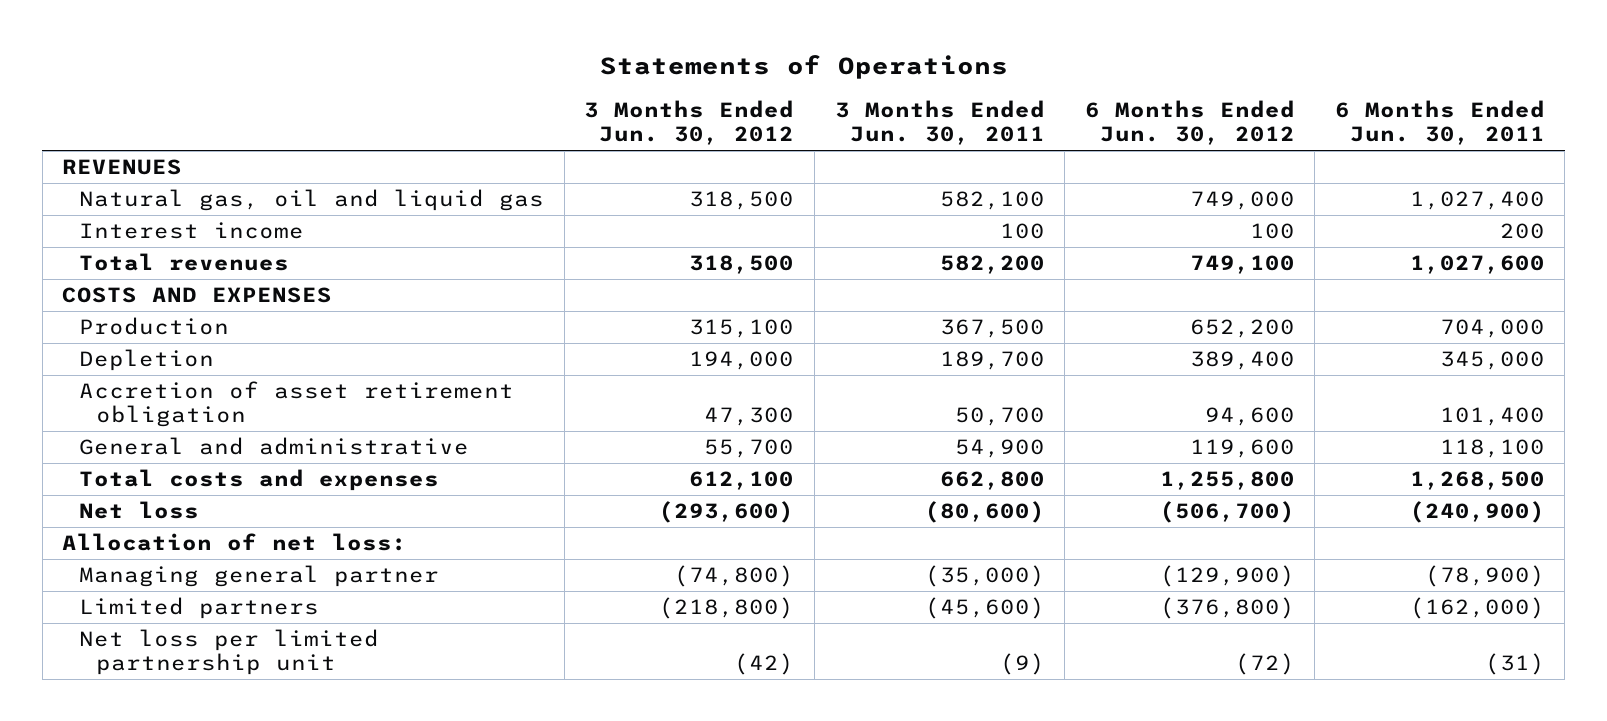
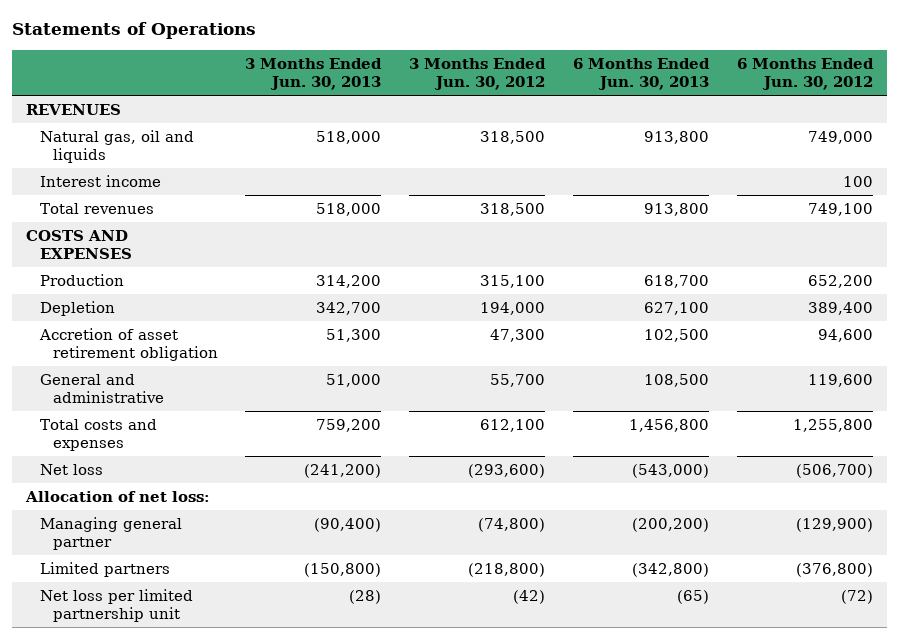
[834,100,1045,146] 3 Months Ended Jun. 30, 2011 -> none
[1334,100,1545,146] 6 Months Ended Jun. 30, 2011 -> none
none -> [245,58,383,90] 3 Months Ended Jun. 30, 2013
none -> [573,58,711,90] 6 Months Ended Jun. 30, 2013
[79,189,545,212] Natural gas, oil and liquid gas -> [39,130,194,163] Natural gas, oil and liquids

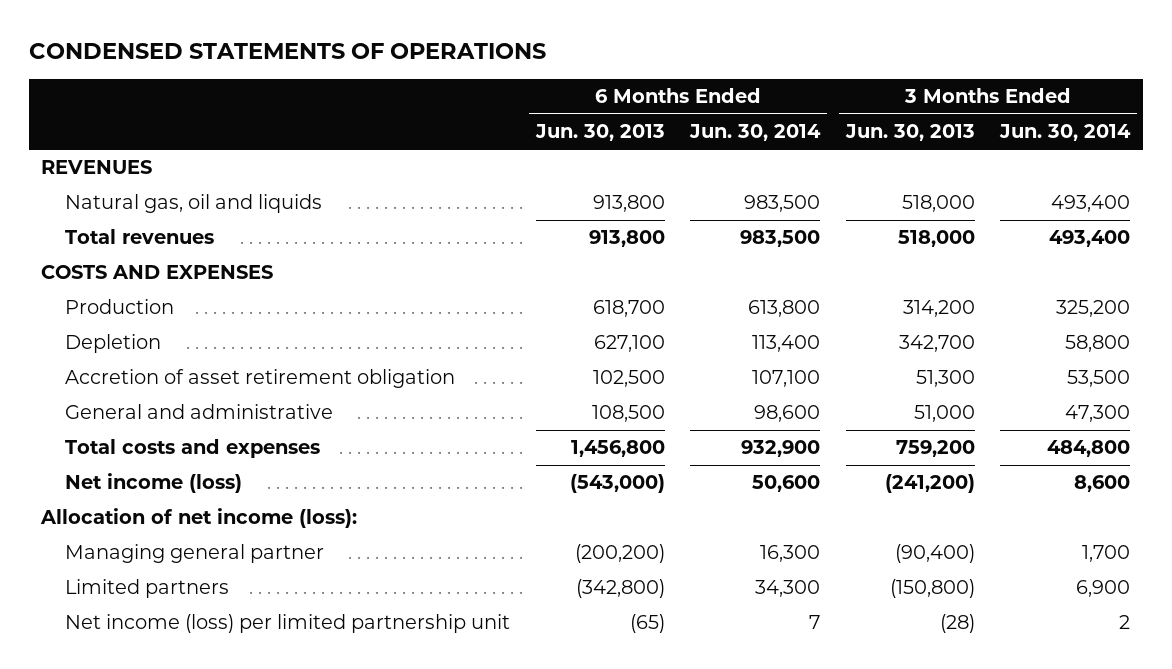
[12,22,257,40] Statements of Operations -> [28,43,546,60] CONDENSED STATEMENTS OF OPERATIONS
[409,58,547,90] 3 Months Ended Jun. 30, 2012 -> none
[736,58,874,90] 6 Months Ended Jun. 30, 2012 -> none
none -> [689,124,822,142] Jun. 30, 2014
none -> [999,124,1132,142] Jun. 30, 2014
[39,175,161,188] Interest income -> none
[39,464,103,476] Net loss -> [65,473,243,494] Net income (loss)
[25,491,211,503] Allocation of net loss: -> [40,508,358,529] Allocation of net income (loss):
[39,589,193,622] Net loss per limited partnership unit -> [65,614,511,634] Net income (loss) per limited partnership unit

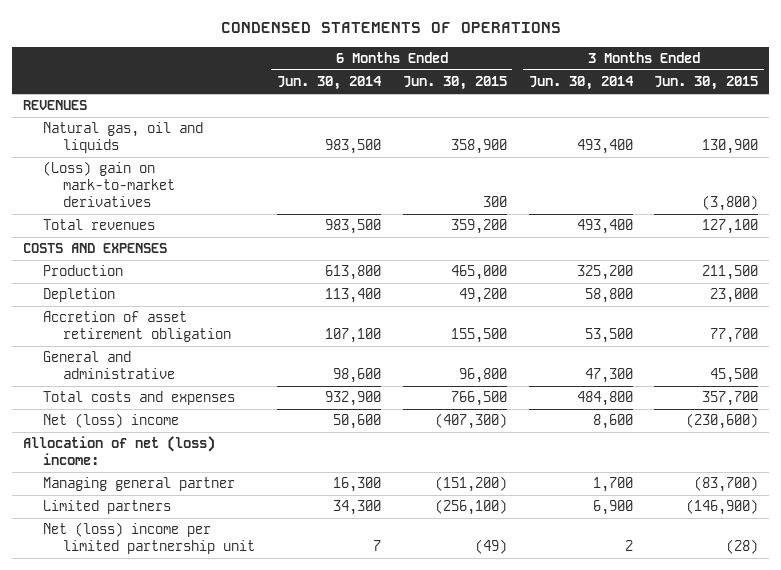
[534,124,665,142] Jun. 30, 2013 -> none
[844,124,975,142] Jun. 30, 2013 -> none
none -> [402,76,507,91] Jun. 30, 2015
none -> [654,76,759,91] Jun. 30, 2015
none -> [42,161,176,207] (Loss) gain on mark-to-market derivatives
[65,473,243,494] Net income (loss) -> [42,413,179,429] Net (loss) income
[40,508,358,529] Allocation of net income (loss): -> [22,436,215,466] Allocation of net (loss) income:
[65,614,511,634] Net income (loss) per limited partnership unit -> [42,522,256,555] Net (loss) income per limited partnership unit

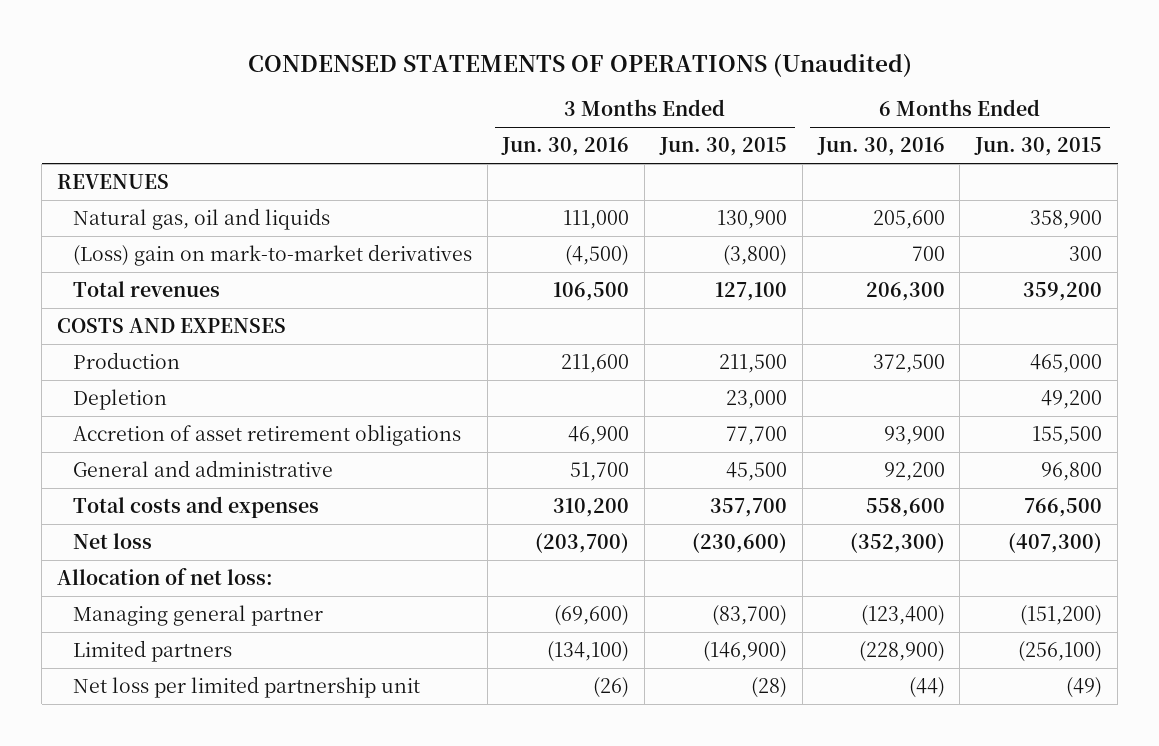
[220,21,561,33] CONDENSED STATEMENTS OF OPERATIONS -> [247,52,912,77] CONDENSED STATEMENTS OF OPERATIONS (Unaudited)
[276,76,382,91] Jun. 30, 2014 -> none
[528,76,634,91] Jun. 30, 2014 -> none
none -> [501,137,630,157] Jun. 30, 2016
none -> [816,137,945,157] Jun. 30, 2016
[42,311,232,343] Accretion of asset retirement obligation -> [72,424,461,447] Accretion of asset retirement obligations
[42,413,179,429] Net (loss) income -> [72,533,152,550] Net loss
[22,436,215,466] Allocation of net (loss) income: -> [57,568,274,586] Allocation of net loss:
[42,522,256,555] Net (loss) income per limited partnership unit -> [72,676,420,699] Net loss per limited partnership unit

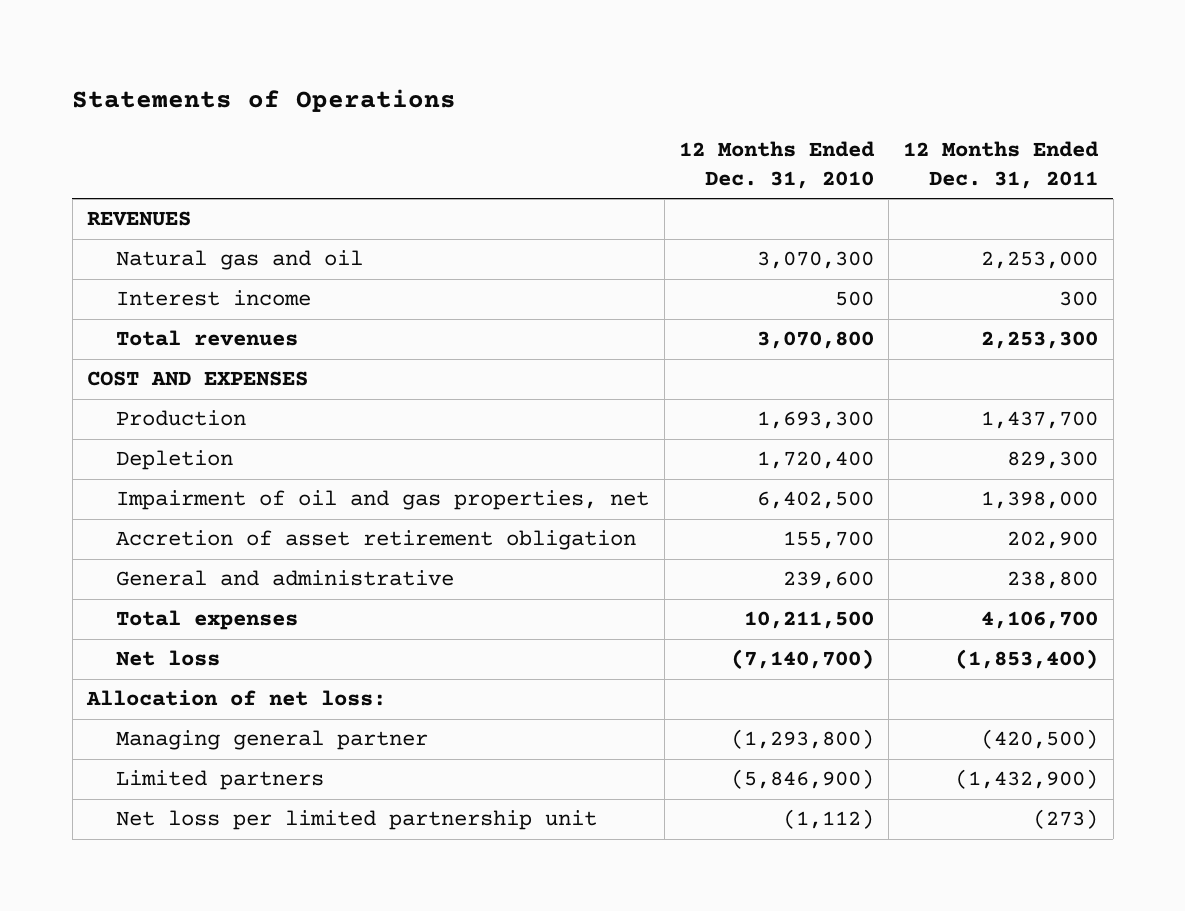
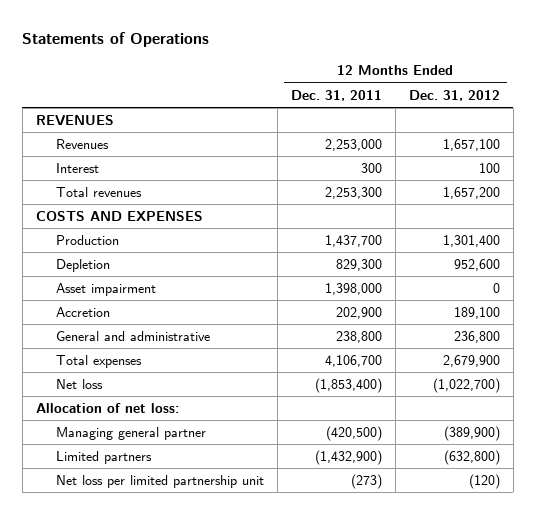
[678,141,875,189] 12 Months Ended Dec. 31, 2010 -> none
none -> [408,89,500,101] Dec. 31, 2012
[116,250,364,271] Natural gas and oil -> [55,139,109,150] Revenues
[116,290,312,307] Interest income -> [55,163,99,174] Interest
[86,371,308,387] COST AND EXPENSES -> [35,210,203,222] COSTS AND EXPENSES
[116,490,650,511] Impairment of oil and gas properties, net -> [55,283,156,297] Asset impairment
[116,530,637,551] Accretion of asset retirement obligation -> [55,307,110,318] Accretion

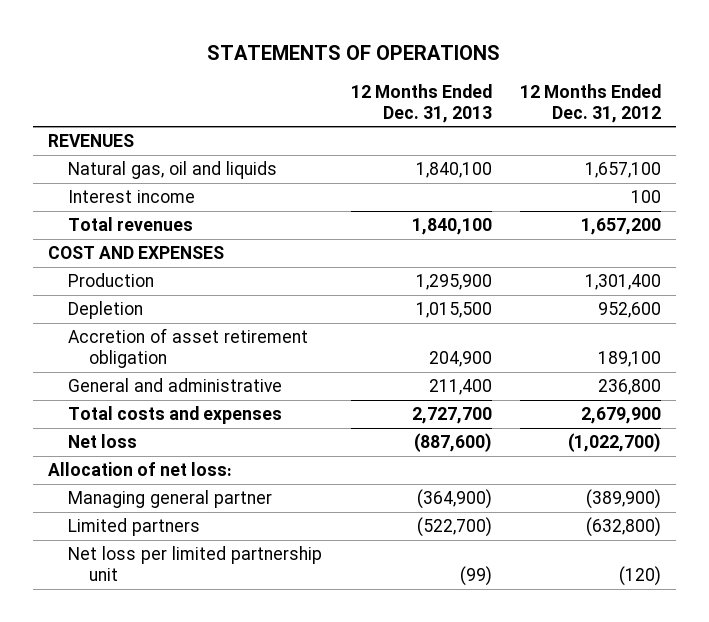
[22,32,210,48] Statements of Operations -> [207,45,501,61] STATEMENTS OF OPERATIONS
[290,89,382,101] Dec. 31, 2011 -> none
none -> [350,83,492,123] 12 Months Ended Dec. 31, 2013
[55,139,109,150] Revenues -> [68,161,278,180] Natural gas, oil and liquids
[55,163,99,174] Interest -> [68,190,196,204] Interest income
[35,210,203,222] COSTS AND EXPENSES -> [47,246,224,260] COST AND EXPENSES
[55,283,156,297] Asset impairment -> none
[55,307,110,318] Accretion -> [68,328,309,369] Accretion of asset retirement obligation
[55,355,142,369] Total expenses -> [68,406,283,425] Total costs and expenses

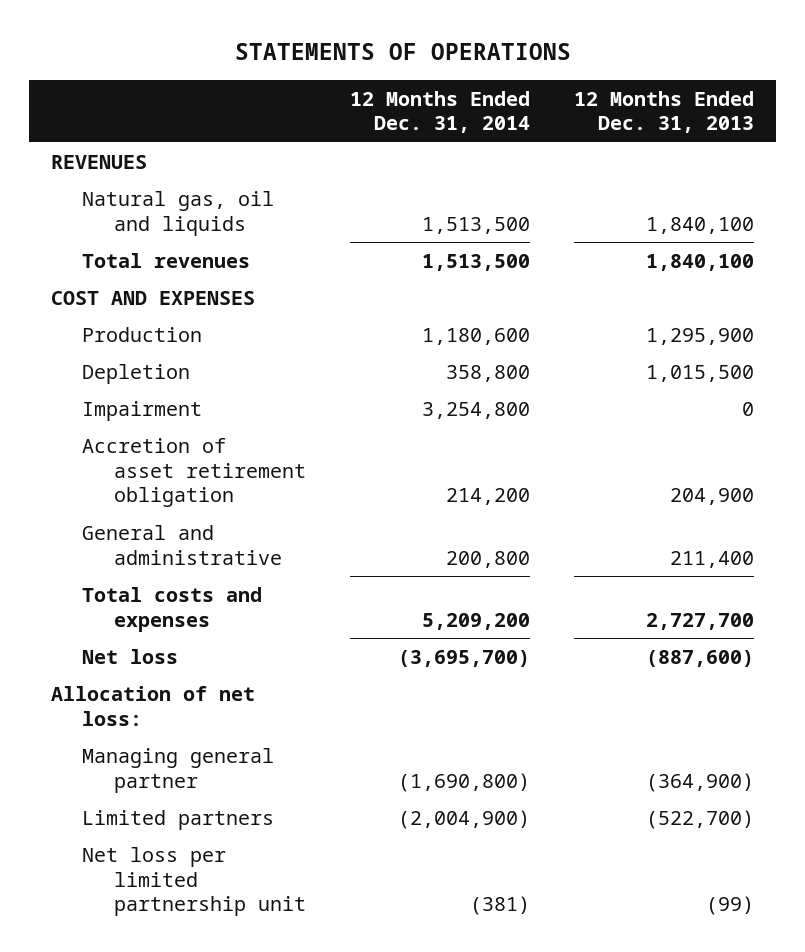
[520,83,662,123] 12 Months Ended Dec. 31, 2012 -> none
none -> [349,90,530,134] 12 Months Ended Dec. 31, 2014
[68,190,196,204] Interest income -> none
none -> [82,400,203,421] Impairment

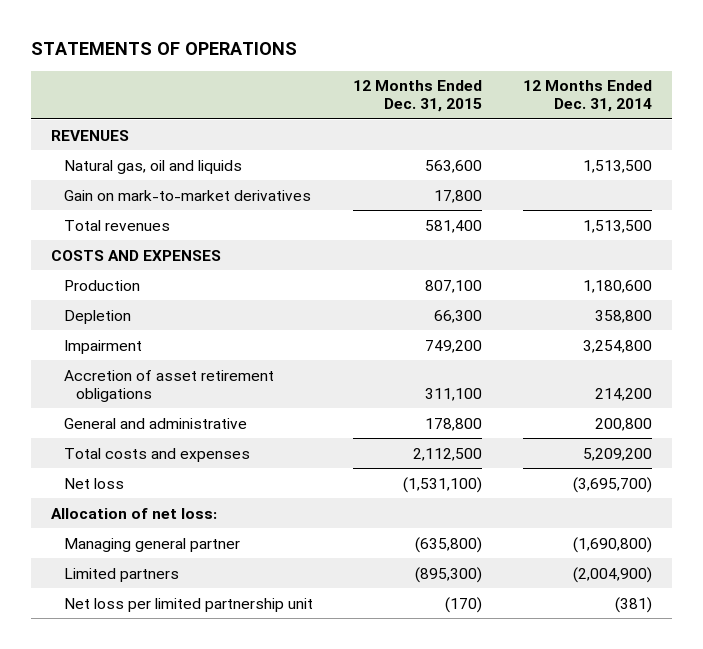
[573,90,754,134] 12 Months Ended Dec. 31, 2013 -> none
none -> [353,80,483,113] 12 Months Ended Dec. 31, 2015
none -> [63,189,311,201] Gain on mark-to-market derivatives
[51,290,256,305] COST AND EXPENSES -> [51,249,222,261] COSTS AND EXPENSES
[82,437,306,508] Accretion of asset retirement obligation -> [63,369,274,402] Accretion of asset retirement obligations

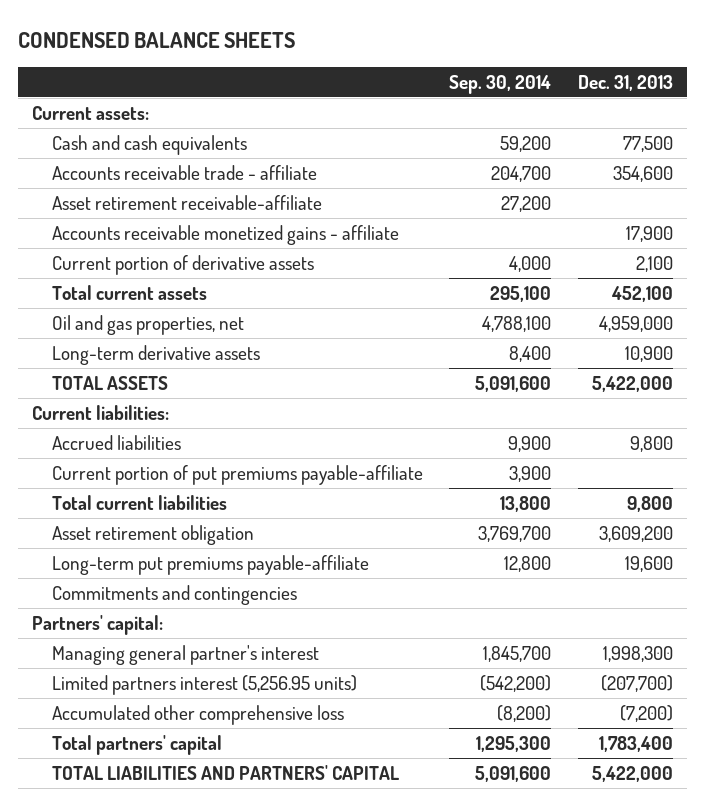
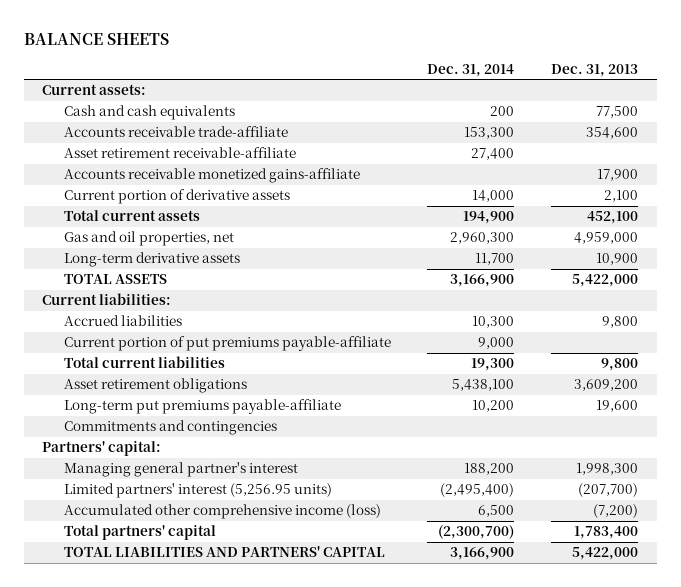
[18,31,296,48] CONDENSED BALANCE SHEETS -> [24,32,170,45] BALANCE SHEETS
[449,74,552,94] Sep. 30, 2014 -> none
none -> [427,63,515,77] Dec. 31, 2014
[51,165,317,181] Accounts receivable trade - affiliate -> [63,126,288,138] Accounts receivable trade-affiliate
[51,225,399,246] Accounts receivable monetized gains - affiliate -> [63,168,360,184] Accounts receivable monetized gains-affiliate
[51,315,244,336] Oil and gas properties, net -> [63,231,234,247] Gas and oil properties, net
[51,525,254,546] Asset retirement obligation -> [63,378,247,394] Asset retirement obligations
[51,675,357,696] Limited partners interest (5,256.95 units) -> [63,483,332,499] Limited partners' interest (5,256.95 units)
[51,705,344,726] Accumulated other comprehensive loss -> [63,504,381,520] Accumulated other comprehensive income (loss)

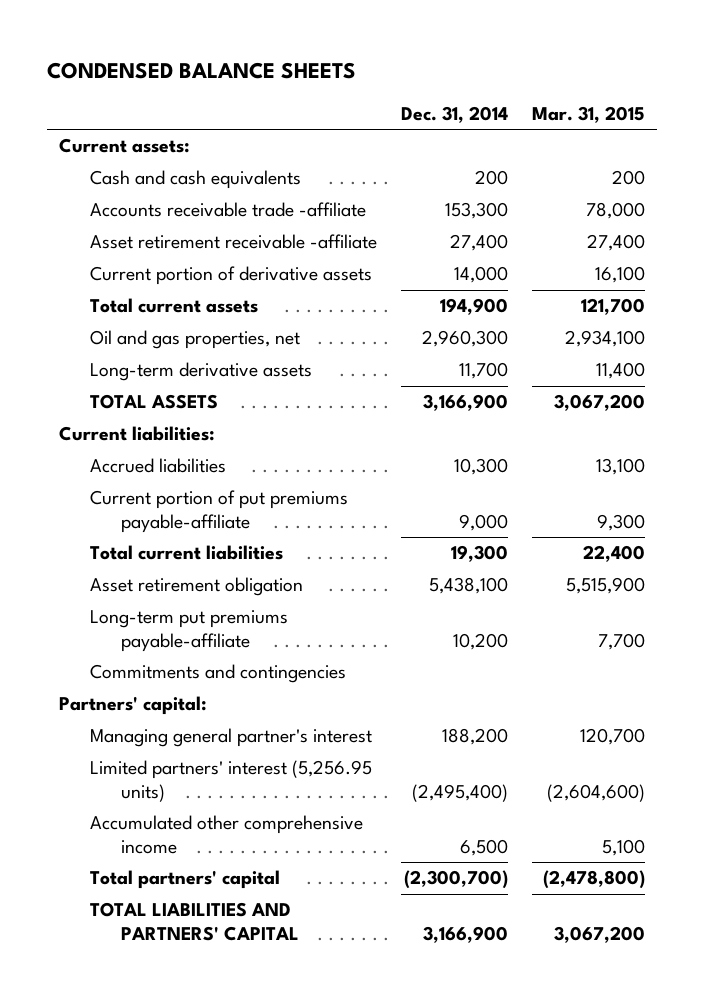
[24,32,170,45] BALANCE SHEETS -> [47,61,357,79] CONDENSED BALANCE SHEETS
[551,63,639,77] Dec. 31, 2013 -> none
none -> [532,105,646,123] Mar. 31, 2015
[63,168,360,184] Accounts receivable monetized gains-affiliate -> none
[63,126,288,138] Accounts receivable trade-affiliate -> [90,202,367,218] Accounts receivable trade -affiliate
[63,147,296,159] Asset retirement receivable-affiliate -> [90,234,378,250] Asset retirement receivable -affiliate
[63,231,234,247] Gas and oil properties, net -> [90,330,301,350] Oil and gas properties, net
[63,378,247,394] Asset retirement obligations -> [90,577,304,597] Asset retirement obligation
[63,504,381,520] Accumulated other comprehensive income (loss) -> [90,815,364,854] Accumulated other comprehensive income

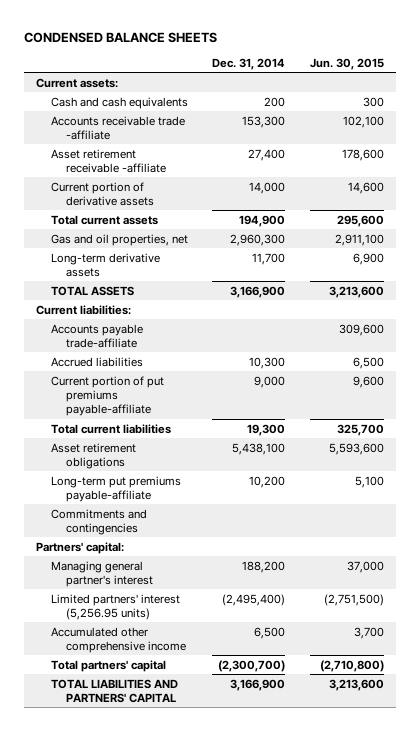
[532,105,646,123] Mar. 31, 2015 -> none
none -> [310,57,385,70] Jun. 30, 2015
[90,330,301,350] Oil and gas properties, net -> [50,233,188,246] Gas and oil properties, net
none -> [50,323,143,348] Accounts payable trade-affiliate
[90,577,304,597] Asset retirement obligation -> [50,442,136,469] Asset retirement obligations

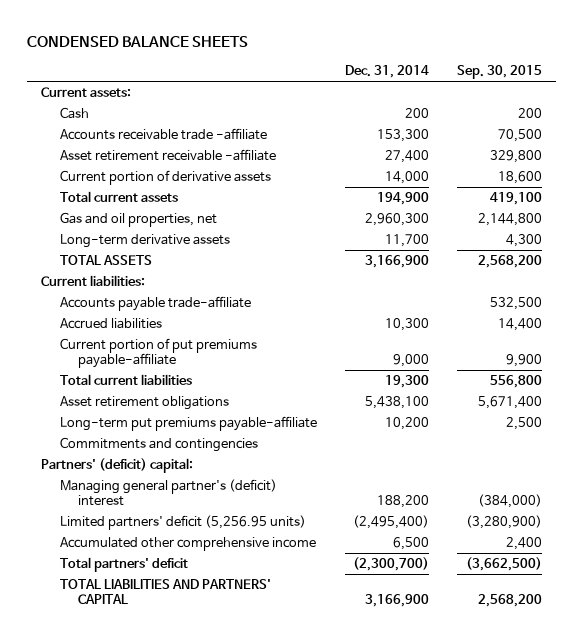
[310,57,385,70] Jun. 30, 2015 -> none
none -> [456,65,542,80] Sep. 30, 2015
[50,96,188,109] Cash and cash equivalents -> [59,107,89,120] Cash
[36,541,125,554] Partners' capital: -> [41,458,194,474] Partners' (deficit) capital:
[50,560,153,587] Managing general partner's interest -> [59,479,277,507] Managing general partner's (deficit) interest
[50,593,180,620] Limited partners' interest (5,256.95 units) -> [59,515,306,531] Limited partners' deficit (5,256.95 units)
[50,659,166,672] Total partners' capital -> [59,557,188,573] Total partners' deficit

